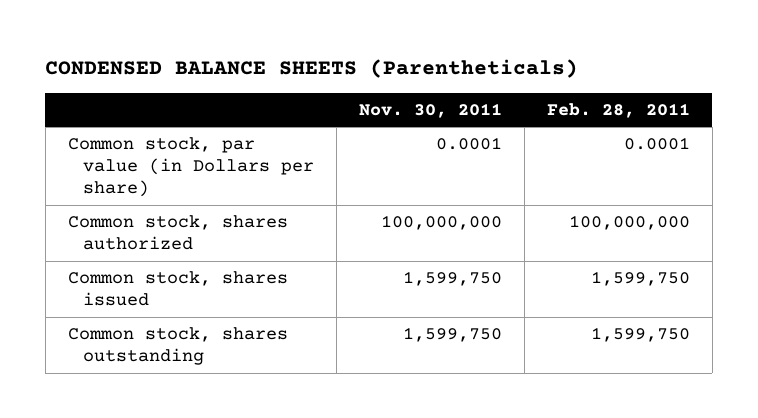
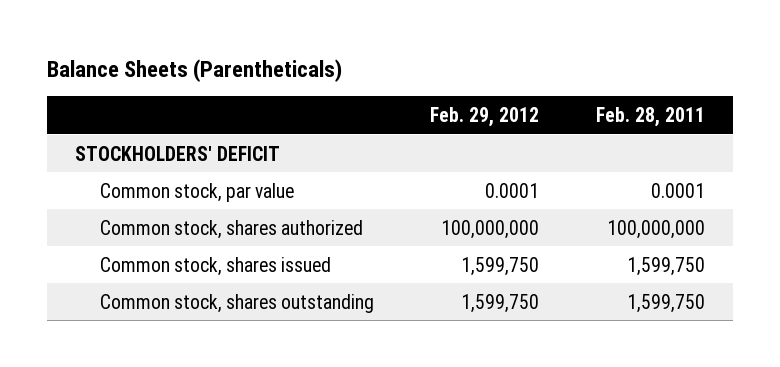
[45,59,579,79] CONDENSED BALANCE SHEETS (Parentheticals) -> [46,59,342,83] Balance Sheets (Parentheticals)
[359,102,503,118] Nov. 30, 2011 -> none
none -> [430,107,540,128] Feb. 29, 2012
none -> [75,145,281,161] STOCKHOLDERS' DEFICIT
[67,137,315,198] Common stock, par value (in Dollars per share) -> [99,182,294,202] Common stock, par value

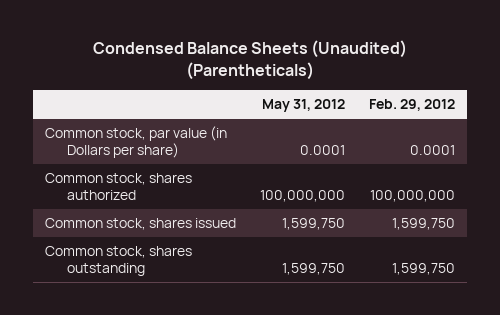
[46,59,342,83] Balance Sheets (Parentheticals) -> [93,40,408,81] Condensed Balance Sheets (Unaudited) (Parentheticals)
[595,107,705,128] Feb. 28, 2011 -> none
none -> [262,99,346,113] May 31, 2012
[75,145,281,161] STOCKHOLDERS' DEFICIT -> none
[99,182,294,202] Common stock, par value -> [44,126,227,159] Common stock, par value (in Dollars per share)

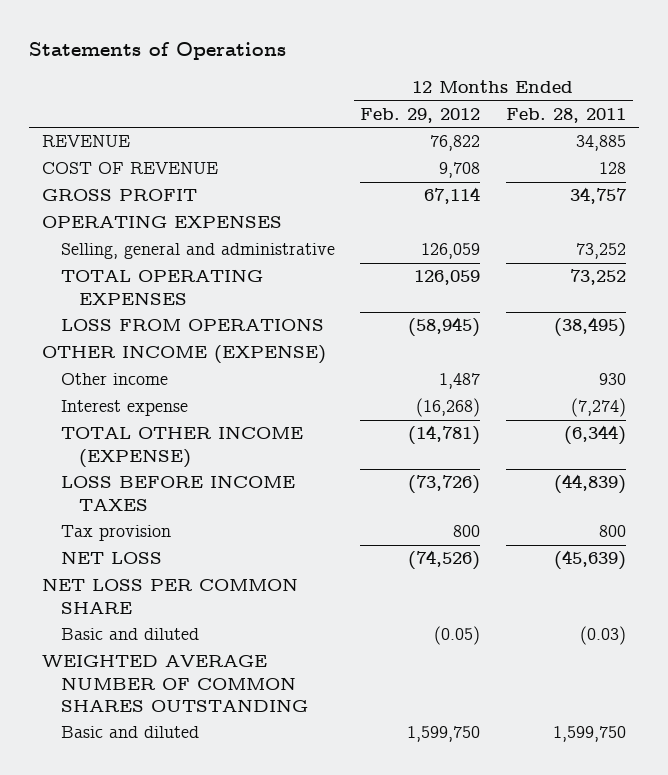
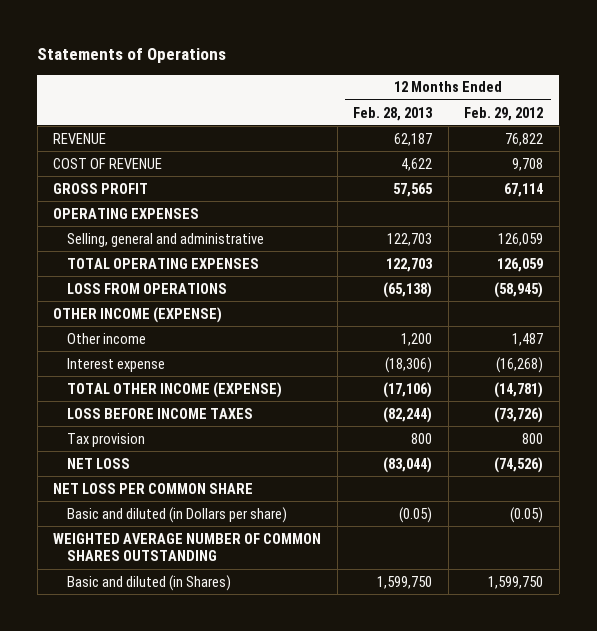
[506,107,627,123] Feb. 28, 2011 -> none
none -> [353,106,434,121] Feb. 28, 2013
[60,628,199,641] Basic and diluted -> [66,506,287,523] Basic and diluted (in Dollars per share)
[60,726,199,739] Basic and diluted -> [66,574,231,591] Basic and diluted (in Shares)

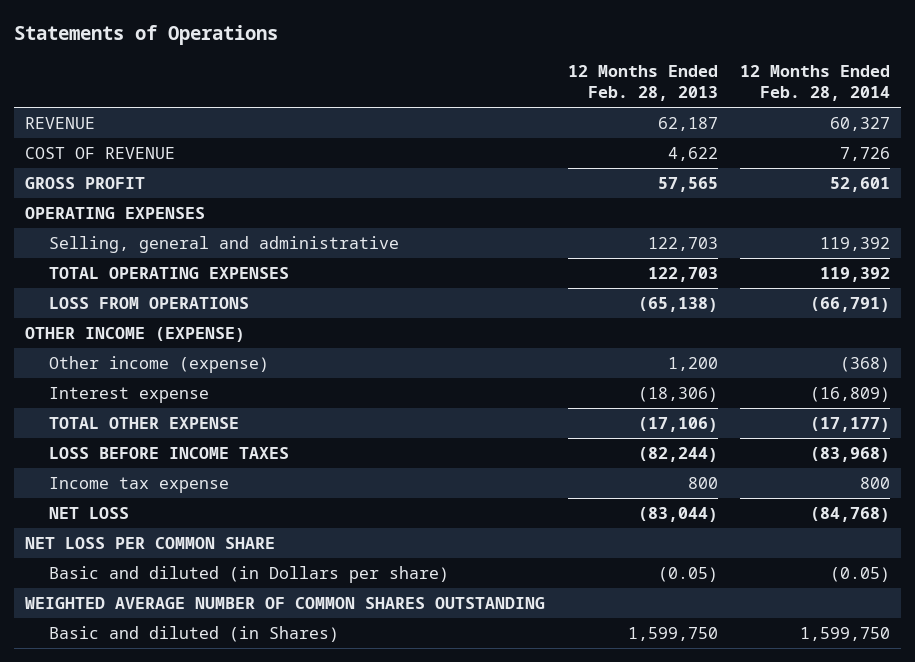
[464,106,544,121] Feb. 29, 2012 -> none
none -> [739,65,890,102] 12 Months Ended Feb. 28, 2014
[66,332,146,344] Other income -> [48,355,269,373] Other income (expense)
[66,381,282,398] TOTAL OTHER INCOME (EXPENSE) -> [48,416,239,429] TOTAL OTHER EXPENSE
[66,432,145,447] Tax provision -> [48,476,229,493] Income tax expense

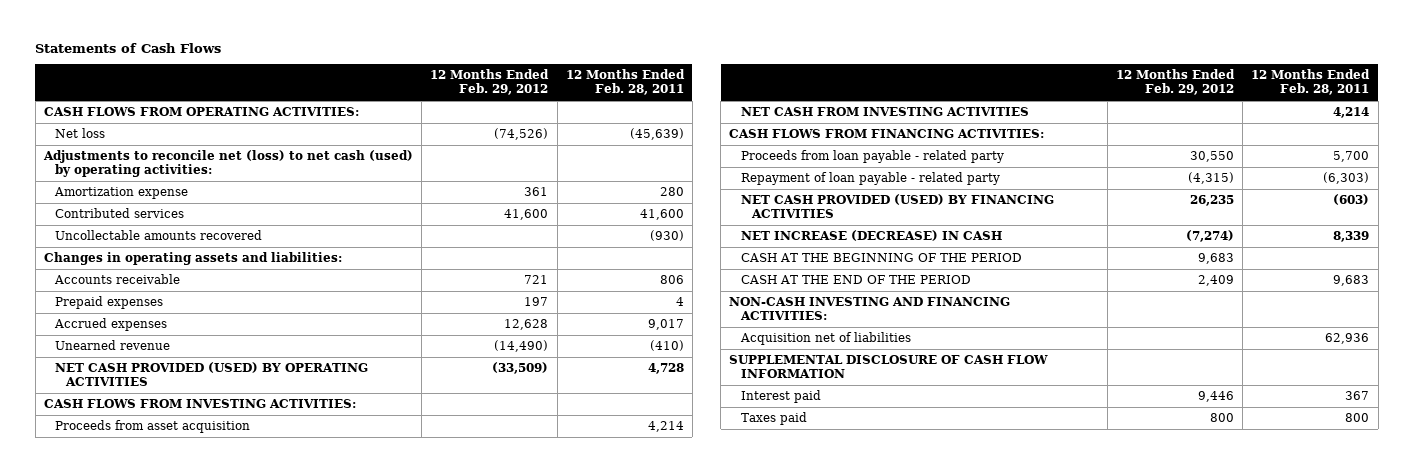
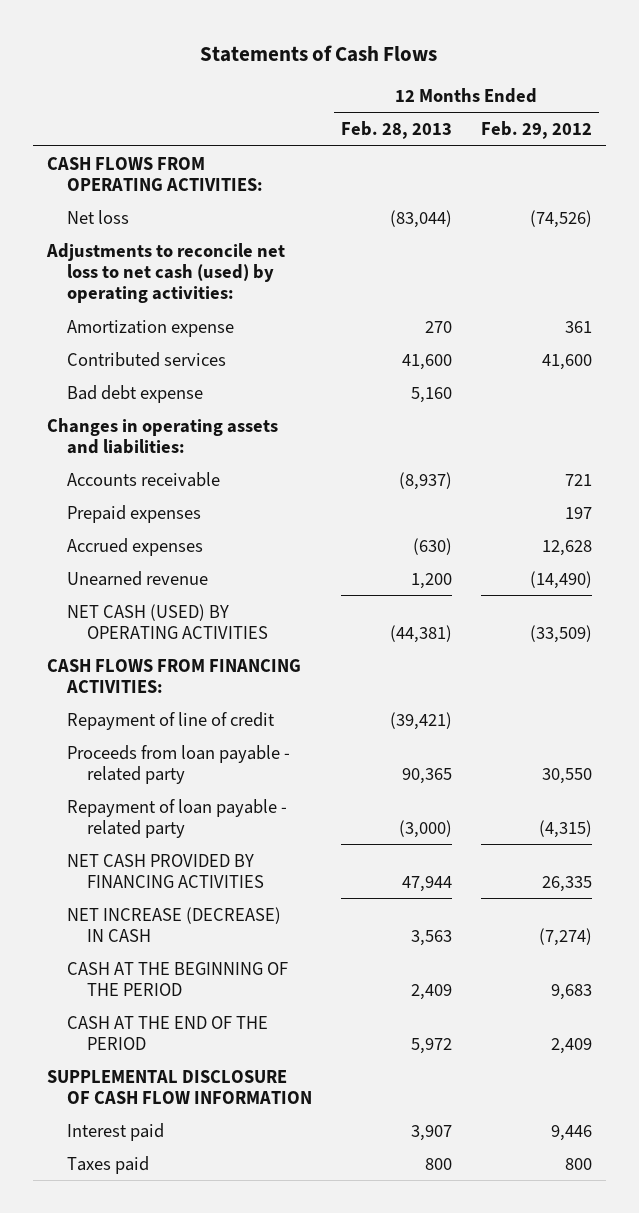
[565,69,685,96] 12 Months Ended Feb. 28, 2011 -> none
none -> [340,121,452,140] Feb. 28, 2013
[42,150,413,178] Adjustments to reconcile net (loss) to net cash (used) by operating activities: -> [46,242,286,304] Adjustments to reconcile net loss to net cash (used) by operating activities:
[54,230,262,241] Uncollectable amounts recovered -> [67,384,204,403] Bad debt expense
[43,399,356,409] CASH FLOWS FROM INVESTING ACTIVITIES: -> none
[54,420,250,434] Proceeds from asset acquisition -> none
[740,107,1029,117] NET CASH FROM INVESTING ACTIVITIES -> none
[54,362,368,387] NET CASH PROVIDED (USED) BY OPERATING ACTIVITIES -> [67,603,269,639] NET CASH (USED) BY OPERATING ACTIVITIES
none -> [67,711,276,730] Repayment of line of credit
[740,194,1054,219] NET CASH PROVIDED (USED) BY FINANCING ACTIVITIES -> [67,853,265,888] NET CASH PROVIDED BY FINANCING ACTIVITIES
[1189,195,1234,207] 26,235 -> [541,875,592,892] 26,335
[729,297,1011,321] NON-CASH INVESTING AND FINANCING ACTIVITIES: -> none
[739,332,911,346] Acquisition net of liabilities -> none

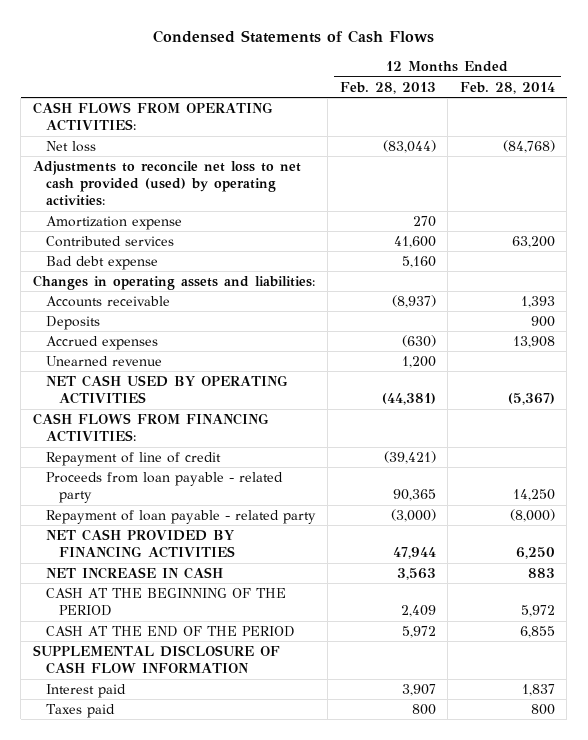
[200,45,438,63] Statements of Cash Flows -> [152,30,434,44] Condensed Statements of Cash Flows
[480,121,592,140] Feb. 29, 2012 -> none
none -> [459,81,555,94] Feb. 28, 2014
[46,242,286,304] Adjustments to reconcile net loss to net cash (used) by operating activities: -> [32,160,301,207] Adjustments to reconcile net loss to net cash provided (used) by operating activities:
[67,504,202,523] Prepaid expenses -> none
none -> [45,315,100,330] Deposits
[67,603,269,639] NET CASH (USED) BY OPERATING ACTIVITIES -> [45,374,288,405] NET CASH USED BY OPERATING ACTIVITIES
[67,906,282,942] NET INCREASE (DECREASE) IN CASH -> [45,566,223,579] NET INCREASE IN CASH

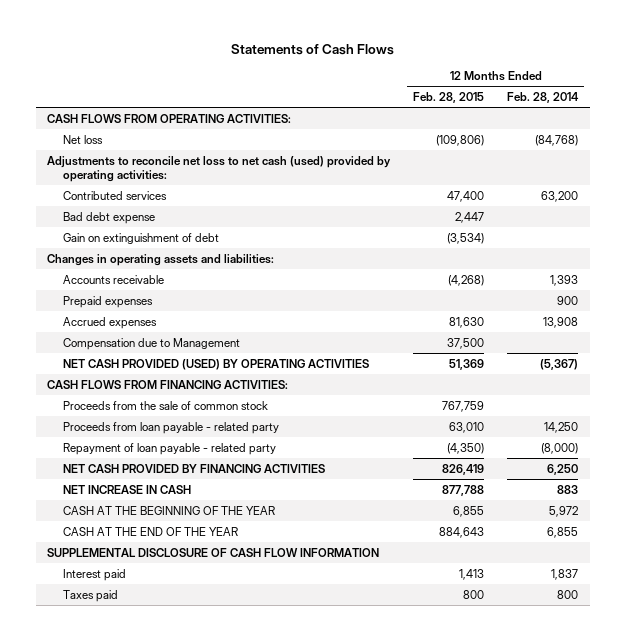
[152,30,434,44] Condensed Statements of Cash Flows -> [230,43,394,55] Statements of Cash Flows
[339,81,436,94] Feb. 28, 2013 -> none
none -> [413,92,485,104] Feb. 28, 2015
[45,215,182,230] Amortization expense -> none
[32,160,301,207] Adjustments to reconcile net loss to net cash provided (used) by operating activities: -> [47,155,392,182] Adjustments to reconcile net loss to net cash (used) provided by operating activities:
none -> [62,232,219,244] Gain on extinguishment of debt
[45,315,100,330] Deposits -> none
none -> [62,295,153,308] Prepaid expenses
[45,355,162,366] Unearned revenue -> none
none -> [62,337,240,350] Compensation due to Management
[45,374,288,405] NET CASH USED BY OPERATING ACTIVITIES -> [62,358,369,370] NET CASH PROVIDED (USED) BY OPERATING ACTIVITIES
[45,451,221,466] Repayment of line of credit -> none
none -> [62,400,268,410] Proceeds from the sale of common stock
[45,586,286,617] CASH AT THE BEGINNING OF THE PERIOD -> [62,505,275,515] CASH AT THE BEGINNING OF THE YEAR
[45,624,295,637] CASH AT THE END OF THE PERIOD -> [62,526,238,536] CASH AT THE END OF THE YEAR

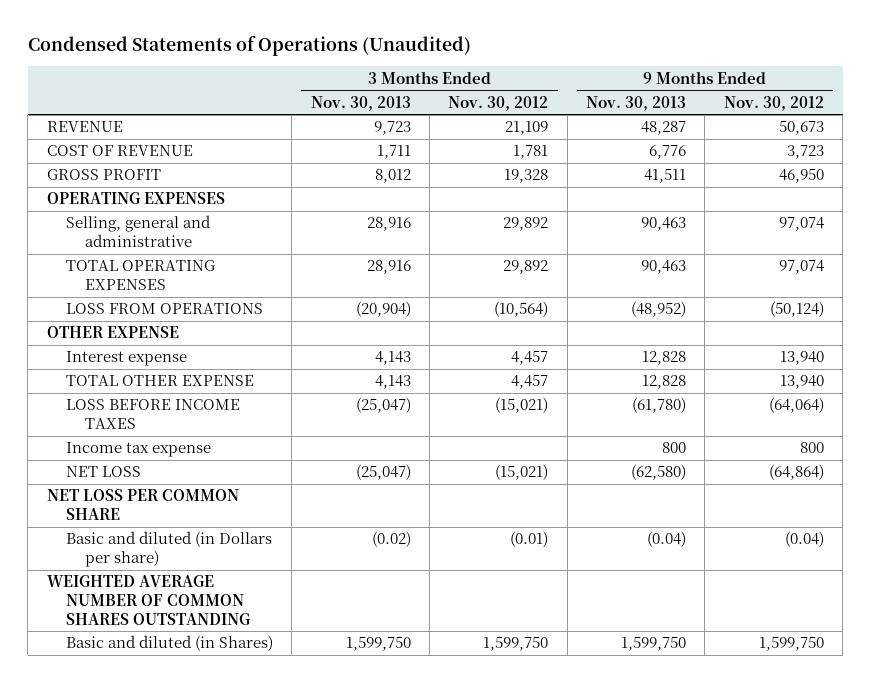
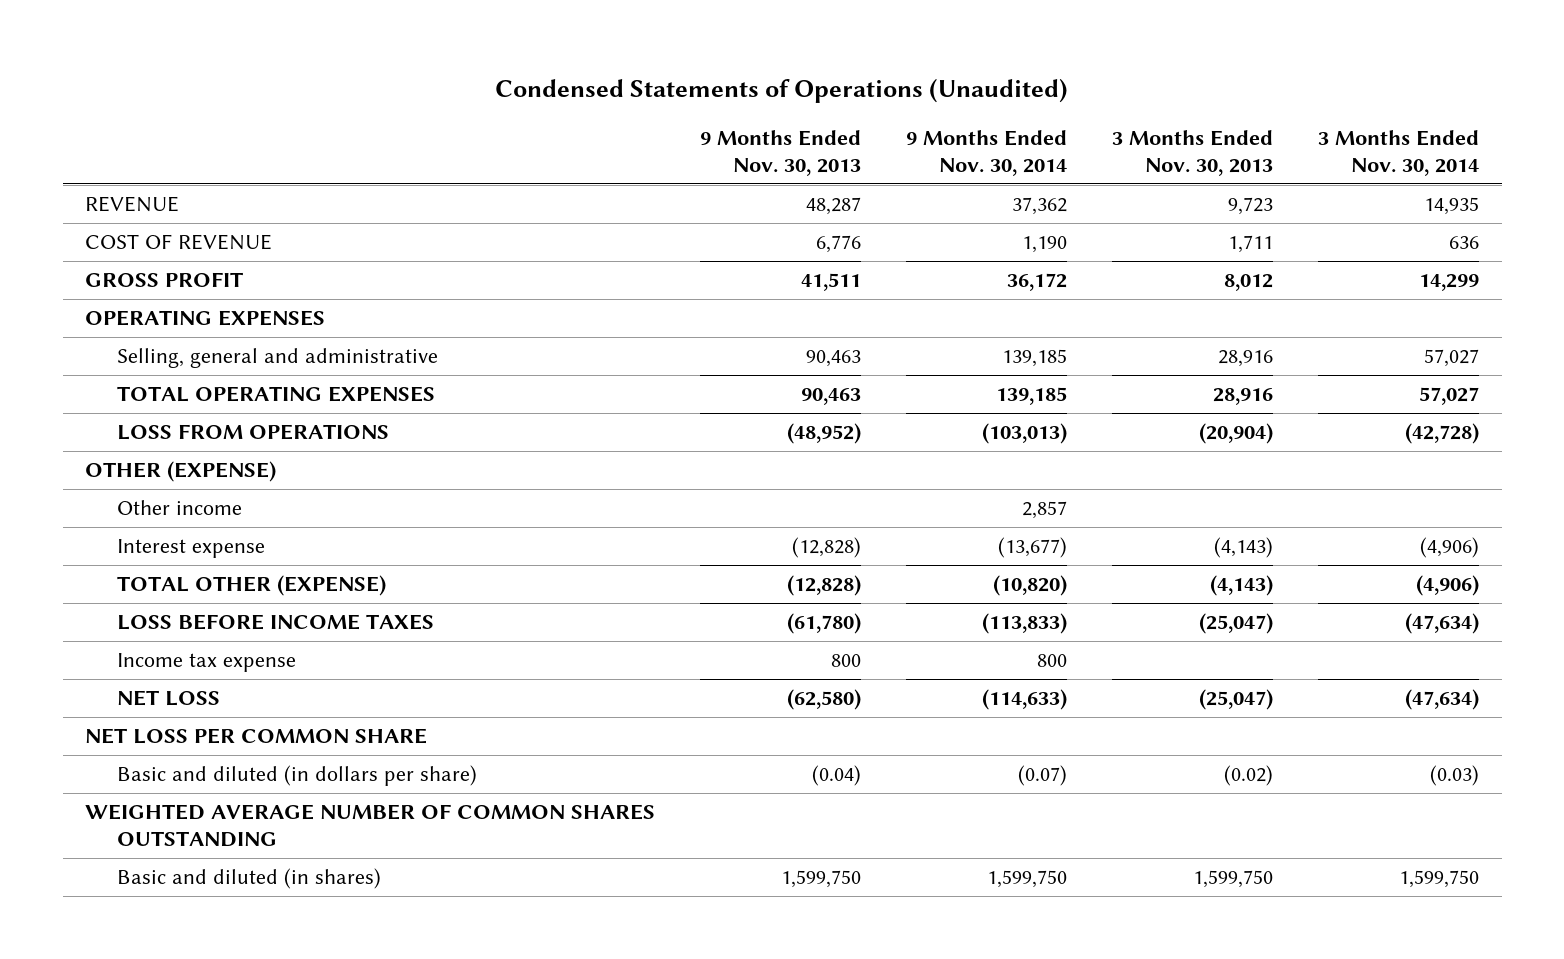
[448,95,549,111] Nov. 30, 2012 -> none
[723,95,824,111] Nov. 30, 2012 -> none
none -> [906,130,1068,177] 9 Months Ended Nov. 30, 2014
none -> [1318,130,1480,177] 3 Months Ended Nov. 30, 2014
[46,326,179,339] OTHER EXPENSE -> [85,461,277,483] OTHER (EXPENSE)
none -> [117,500,243,516] Other income
[374,351,411,366] 4,143 -> [1214,537,1274,559] (4,143)
[642,351,687,366] 12,828 -> [792,537,862,559] (12,828)
[66,375,255,387] TOTAL OTHER EXPENSE -> [117,575,387,597] TOTAL OTHER (EXPENSE)
[374,375,411,390] 4,143 -> [1210,575,1274,597] (4,143)
[642,375,687,390] 12,828 -> [787,575,862,597] (12,828)
[66,531,273,568] Basic and diluted (in Dollars per share) -> [117,765,478,787] Basic and diluted (in dollars per share)
[66,635,274,652] Basic and diluted (in Shares) -> [117,868,382,890] Basic and diluted (in shares)

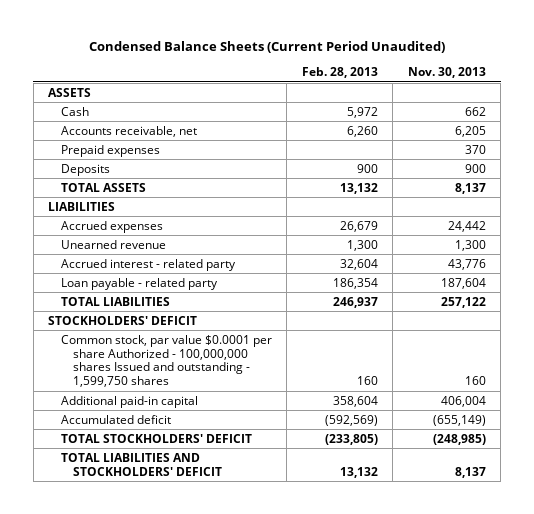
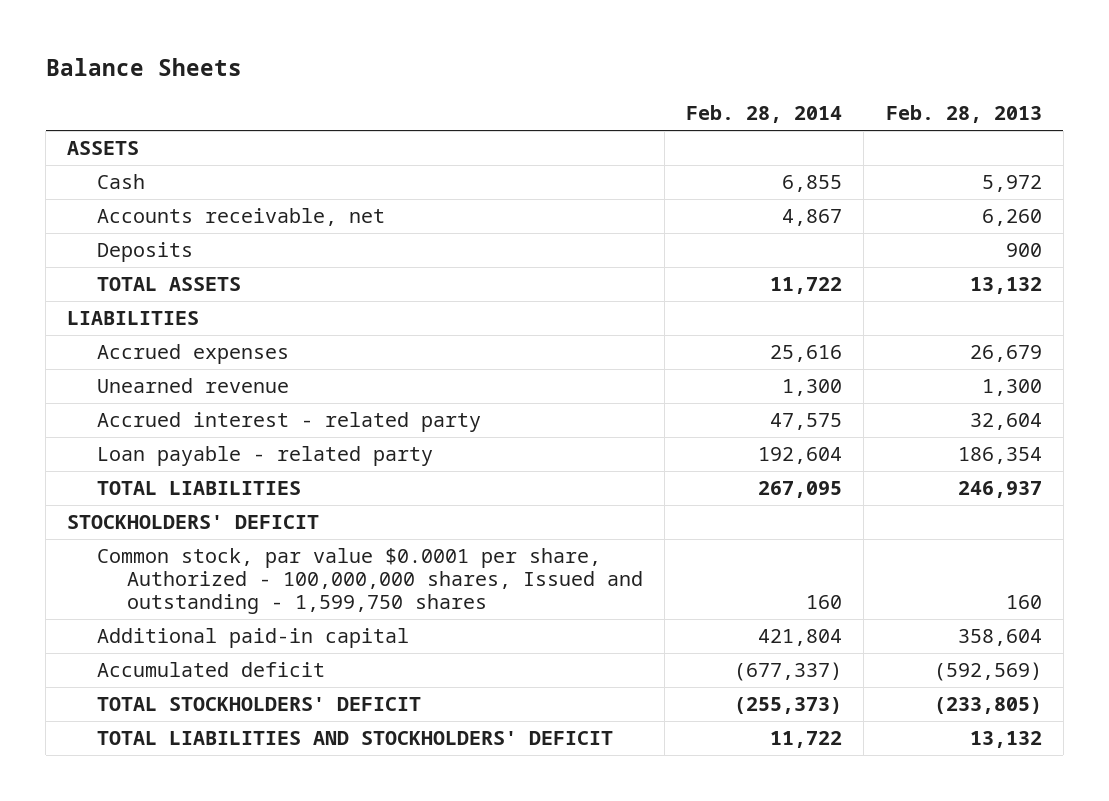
[88,41,445,54] Condensed Balance Sheets (Current Period Unaudited) -> [45,58,242,77] Balance Sheets
[407,67,486,79] Nov. 30, 2013 -> none
none -> [686,105,843,124] Feb. 28, 2014
[60,144,160,157] Prepaid expenses -> none
[60,334,272,388] Common stock, par value $0.0001 per share Authorized - 100,000,000 shares Issued and outstanding - 1,599,750 shares -> [97,548,643,615] Common stock, par value $0.0001 per share, Authorized - 100,000,000 shares, Issued and outstanding - 1,599,750 shares

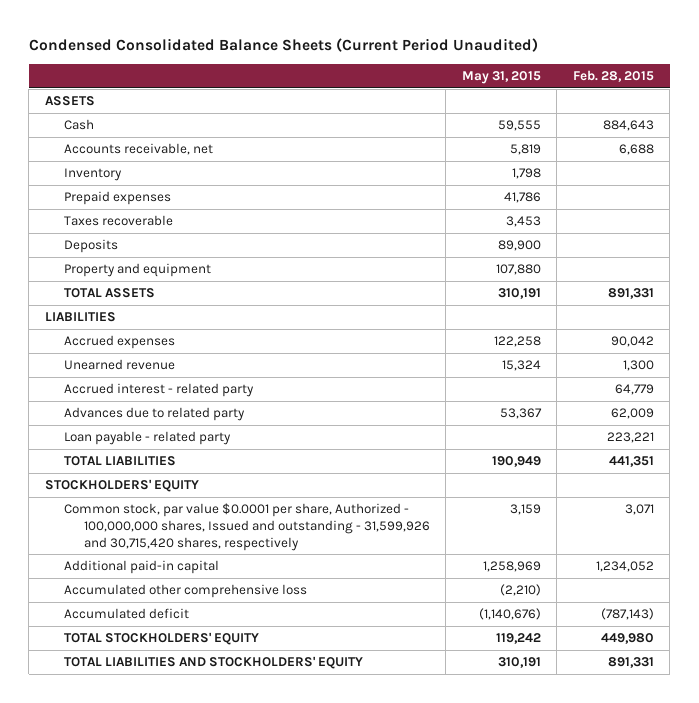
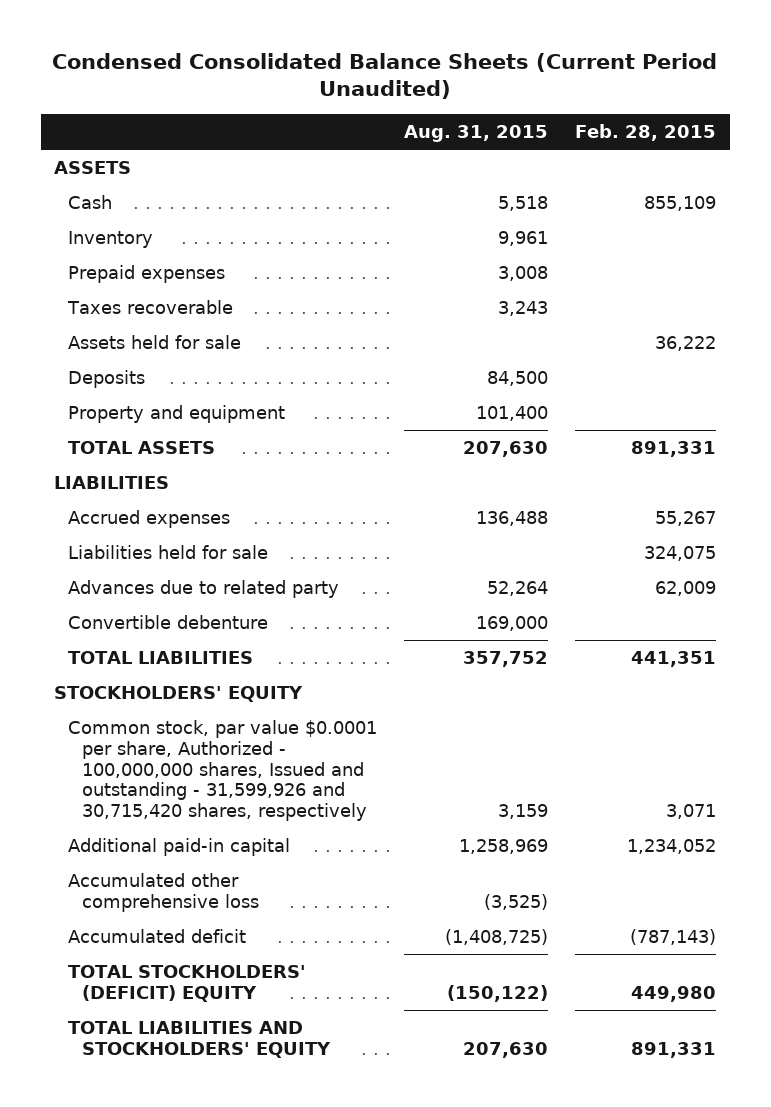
[461,70,541,84] May 31, 2015 -> none
none -> [404,125,549,143] Aug. 31, 2015
[64,143,214,156] Accounts receivable, net -> none
[602,120,654,132] 884,643 -> [644,196,717,212] 855,109
none -> [68,335,242,350] Assets held for sale
[64,359,176,371] Unearned revenue -> none
[64,383,255,398] Accrued interest - related party -> none
[610,336,654,348] 90,042 -> [655,511,717,527] 55,267
none -> [68,545,269,560] Liabilities held for sale
[64,431,232,446] Loan payable - related party -> none
none -> [68,615,269,630] Convertible debenture
[64,632,260,646] TOTAL STOCKHOLDERS' EQUITY -> [68,965,307,1002] TOTAL STOCKHOLDERS' (DEFICIT) EQUITY

